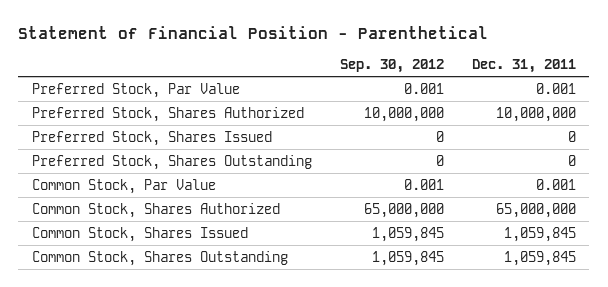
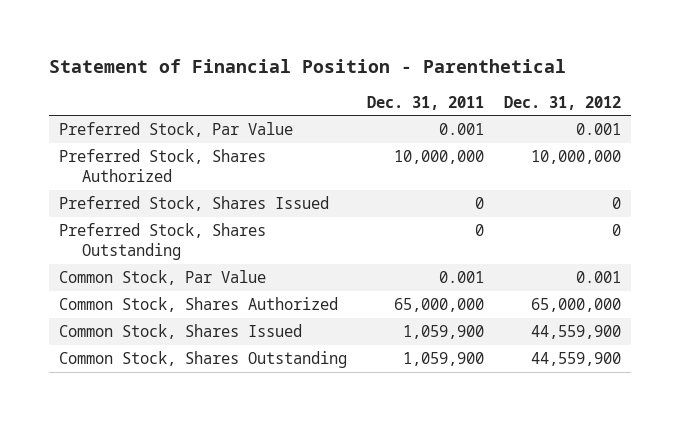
[339,59,444,74] Sep. 30, 2012 -> none
none -> [504,95,622,110] Dec. 31, 2012
[503,226,576,242] 1,059,845 -> [403,325,485,340] 1,059,900
[503,250,576,266] 1,059,845 -> [403,352,485,367] 1,059,900

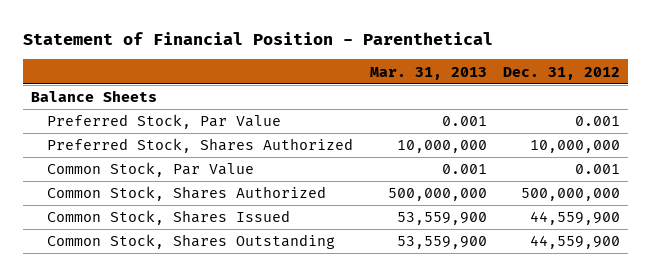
[367,95,485,110] Dec. 31, 2011 -> none
none -> [369,66,487,80] Mar. 31, 2013
none -> [30,90,157,103] Balance Sheets
[58,196,329,212] Preferred Stock, Shares Issued -> none
[58,223,266,261] Preferred Stock, Shares Outstanding -> none
[531,298,622,313] 65,000,000 -> [520,188,620,202] 500,000,000

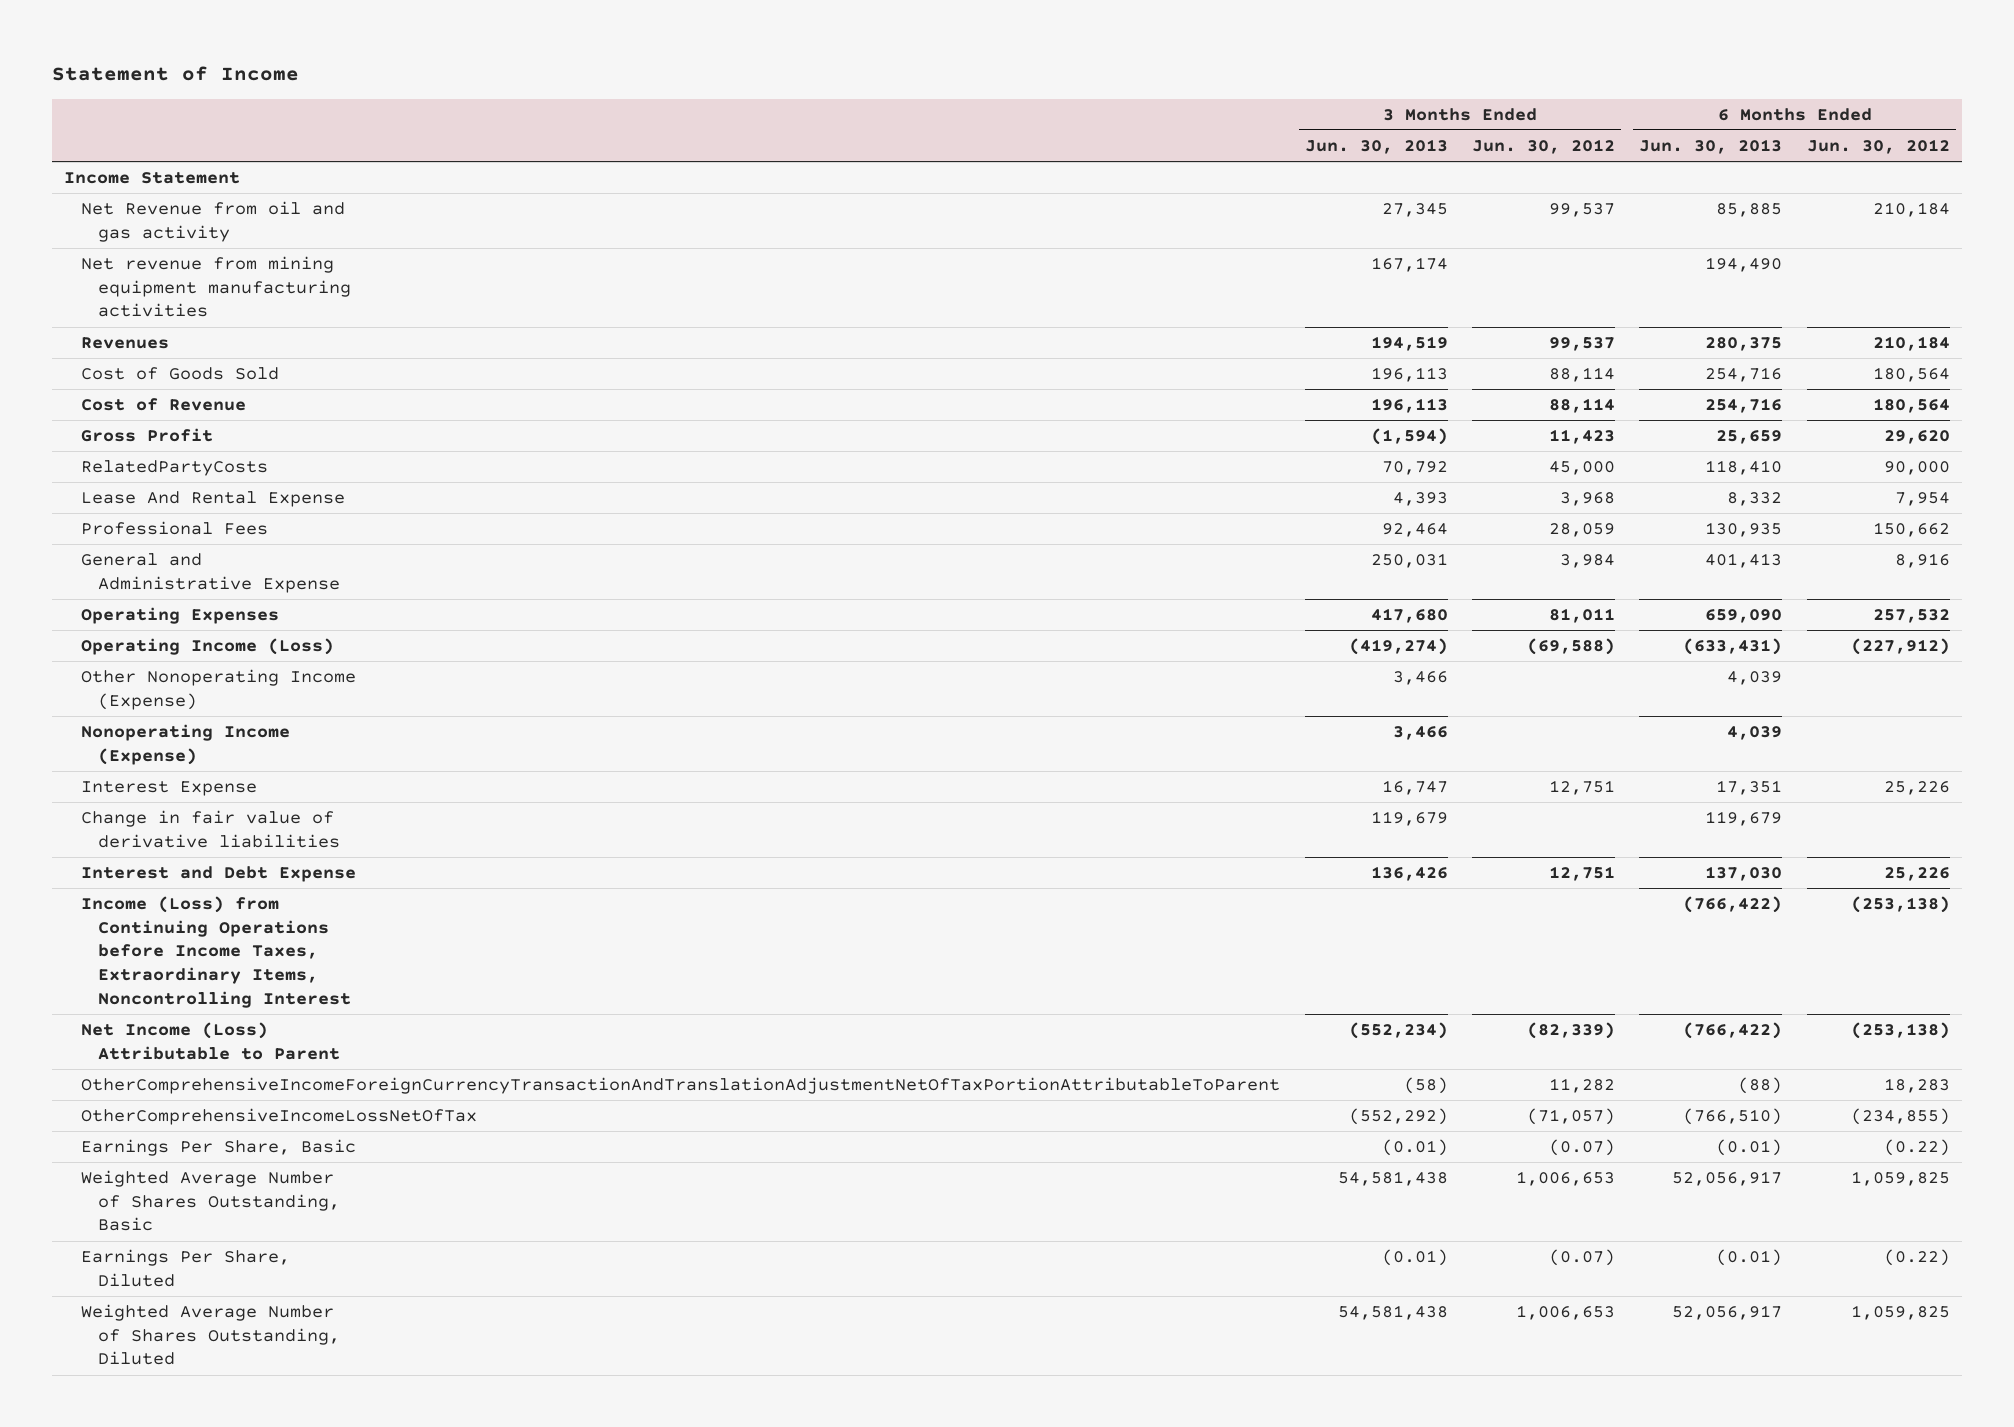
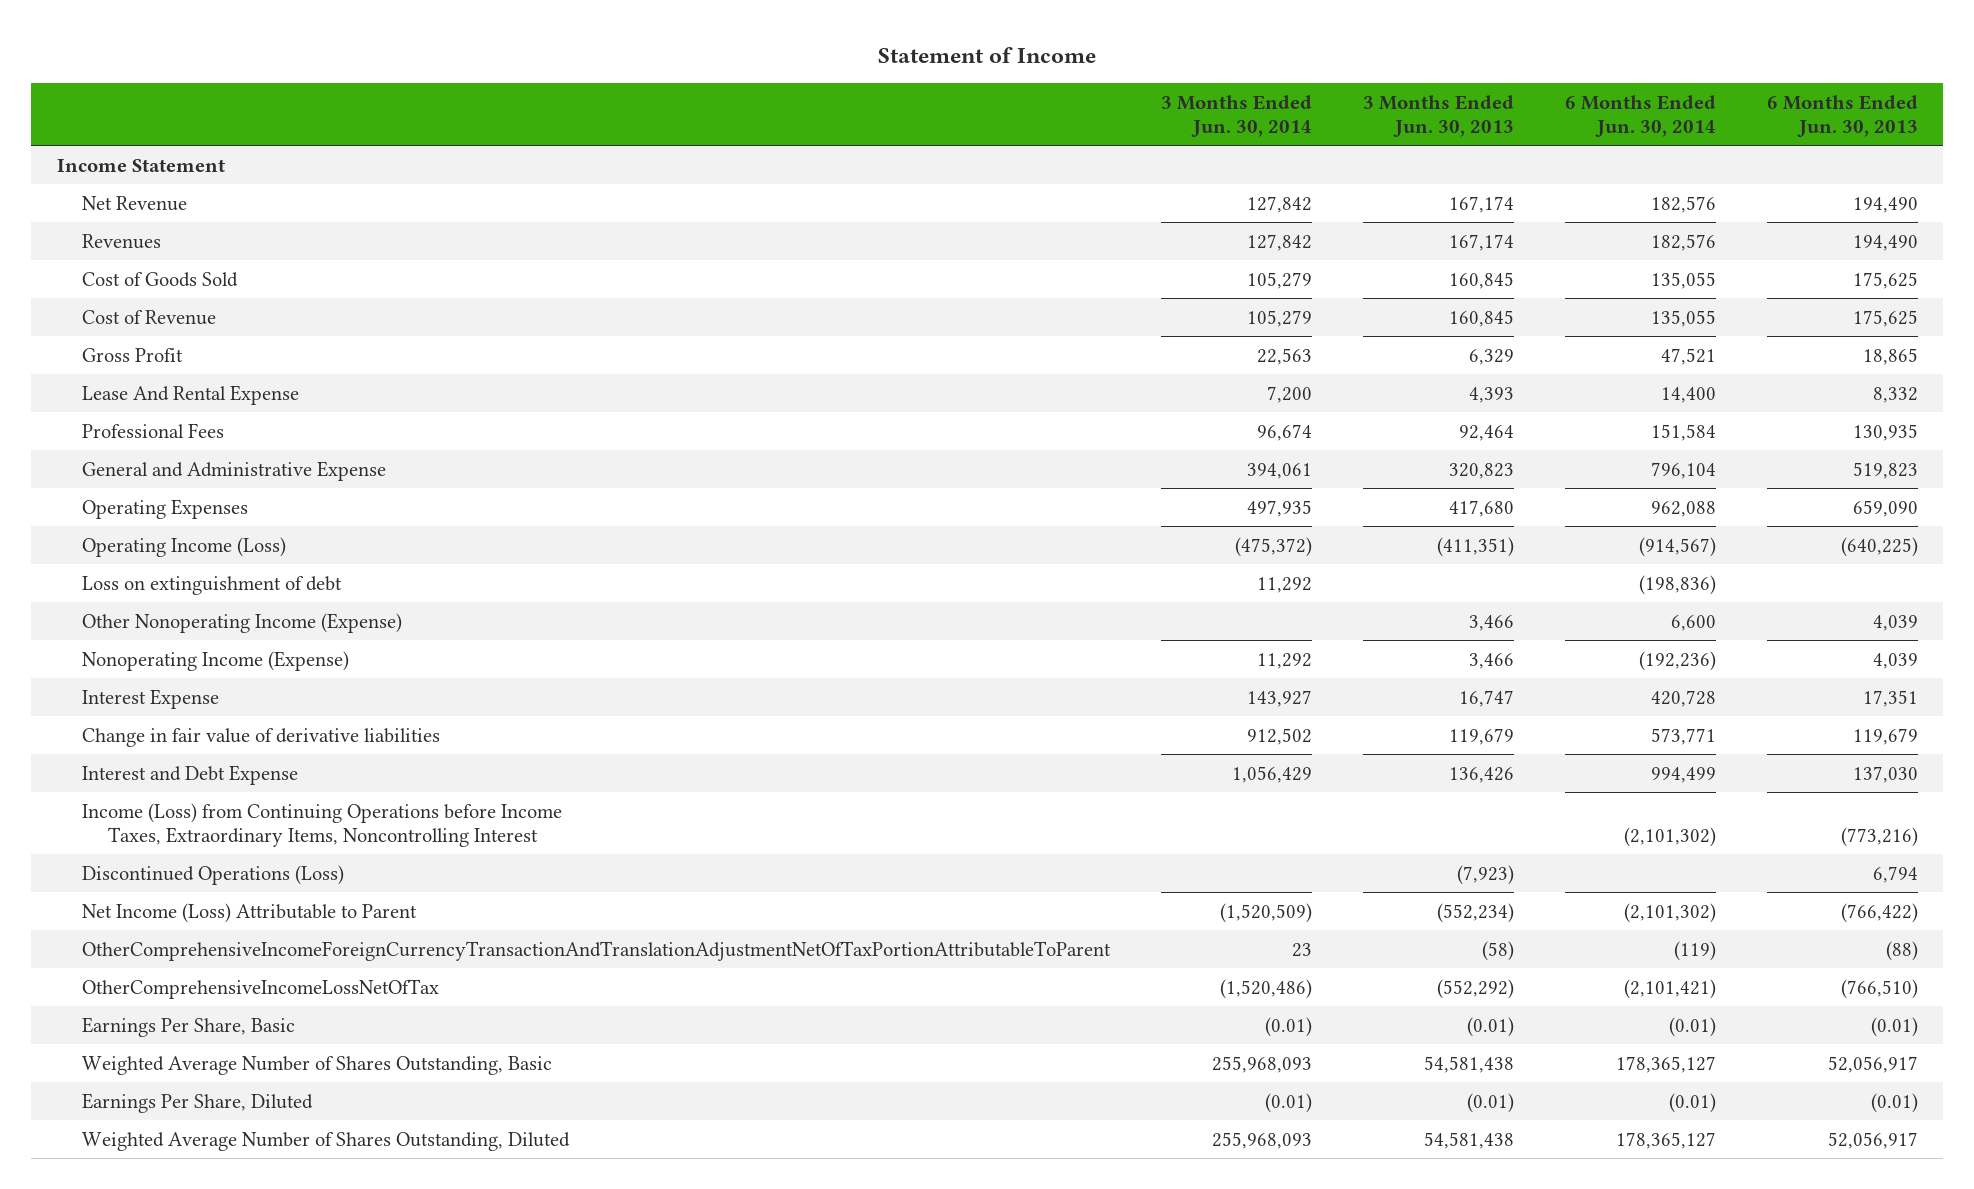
[1472,138,1616,154] Jun. 30, 2012 -> none
[1806,138,1950,154] Jun. 30, 2012 -> none
none -> [1161,94,1313,138] 3 Months Ended Jun. 30, 2014
none -> [1564,94,1716,138] 6 Months Ended Jun. 30, 2014
[81,256,352,318] Net revenue from mining equipment manufacturing activities -> none
[81,460,269,477] RelatedPartyCosts -> none
[81,201,346,242] Net Revenue from oil and gas activity -> [82,195,188,211] Net Revenue
[1381,203,1448,218] 27,345 -> [1448,195,1514,213] 167,174
[1716,203,1783,218] 85,885 -> [1852,196,1918,213] 194,490
[1370,336,1448,352] 194,519 -> [1448,233,1514,251] 167,174
[1705,337,1783,352] 280,375 -> [1852,234,1918,251] 194,490
[1370,367,1448,383] 196,113 -> [1448,271,1514,289] 160,845
[1705,367,1783,383] 254,716 -> [1852,271,1918,289] 175,625
[1370,398,1448,414] 196,113 -> [1448,309,1514,327] 160,845
[1705,398,1783,414] 254,716 -> [1852,309,1918,327] 175,625
[1370,428,1448,446] (1,594) -> [1468,348,1514,365] 6,329
[1716,430,1783,445] 25,659 -> [1862,347,1918,365] 18,865
[1370,553,1448,569] 250,031 -> [1448,462,1514,479] 320,823
[1705,553,1783,569] 401,413 -> [1852,461,1918,479] 519,823
[1348,638,1448,656] (419,274) -> [1436,536,1514,557] (411,351)
[1683,638,1783,656] (633,431) -> [1840,536,1918,557] (640,225)
none -> [82,575,343,595] Loss on extinguishment of debt
[1683,896,1783,914] (766,422) -> [1840,826,1918,847] (773,216)
none -> [82,864,345,885] Discontinued Operations (Loss)

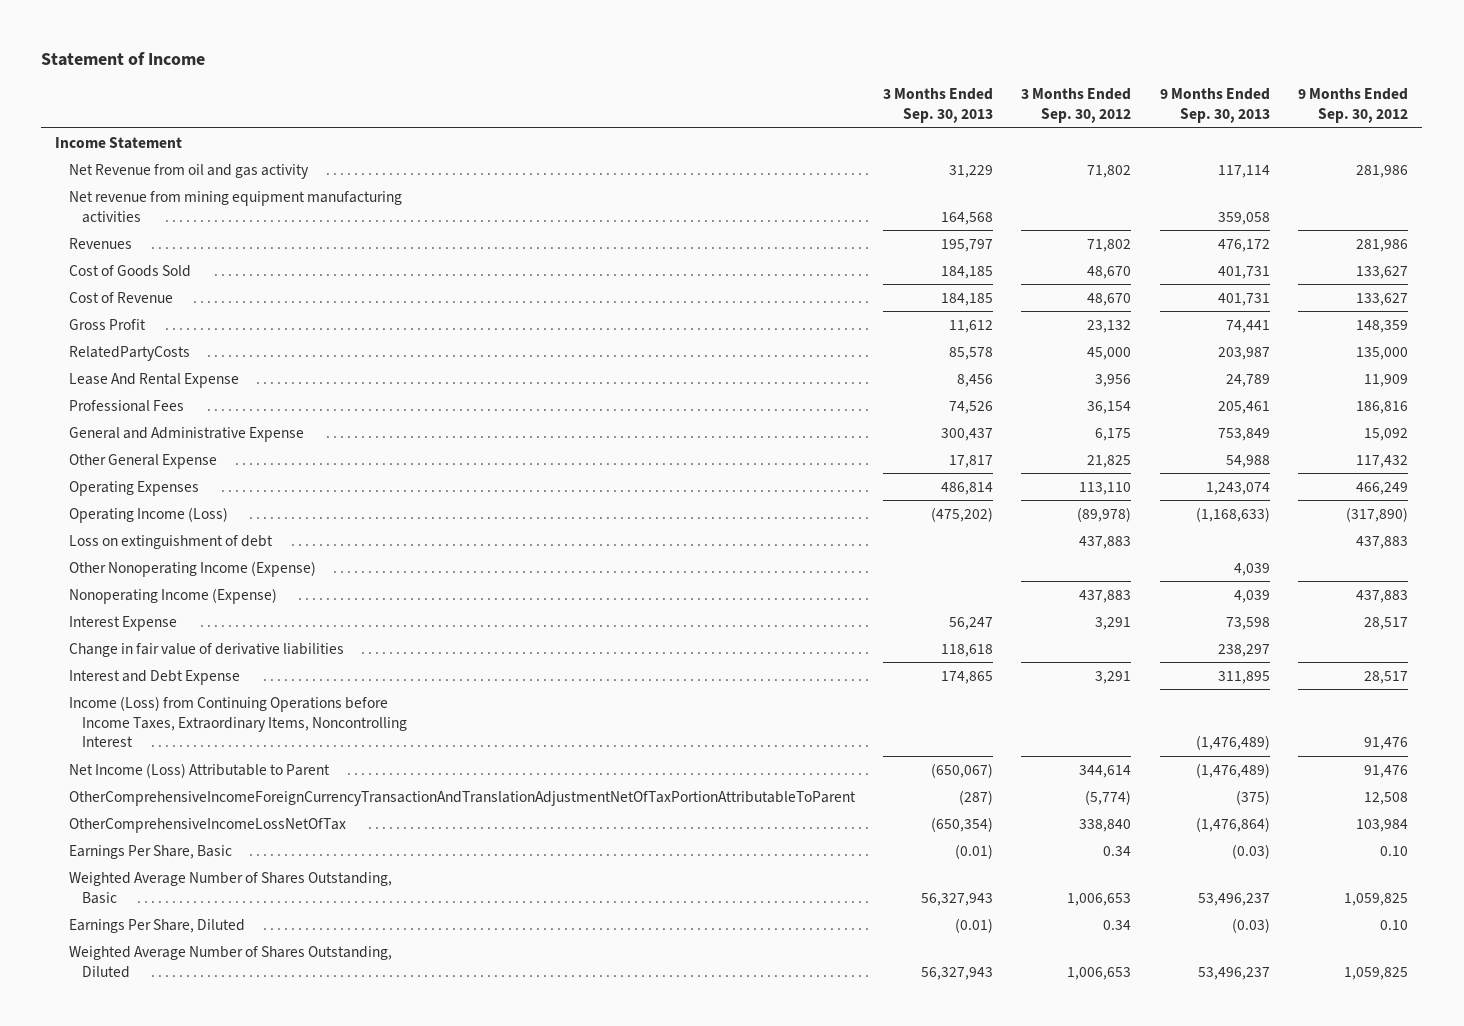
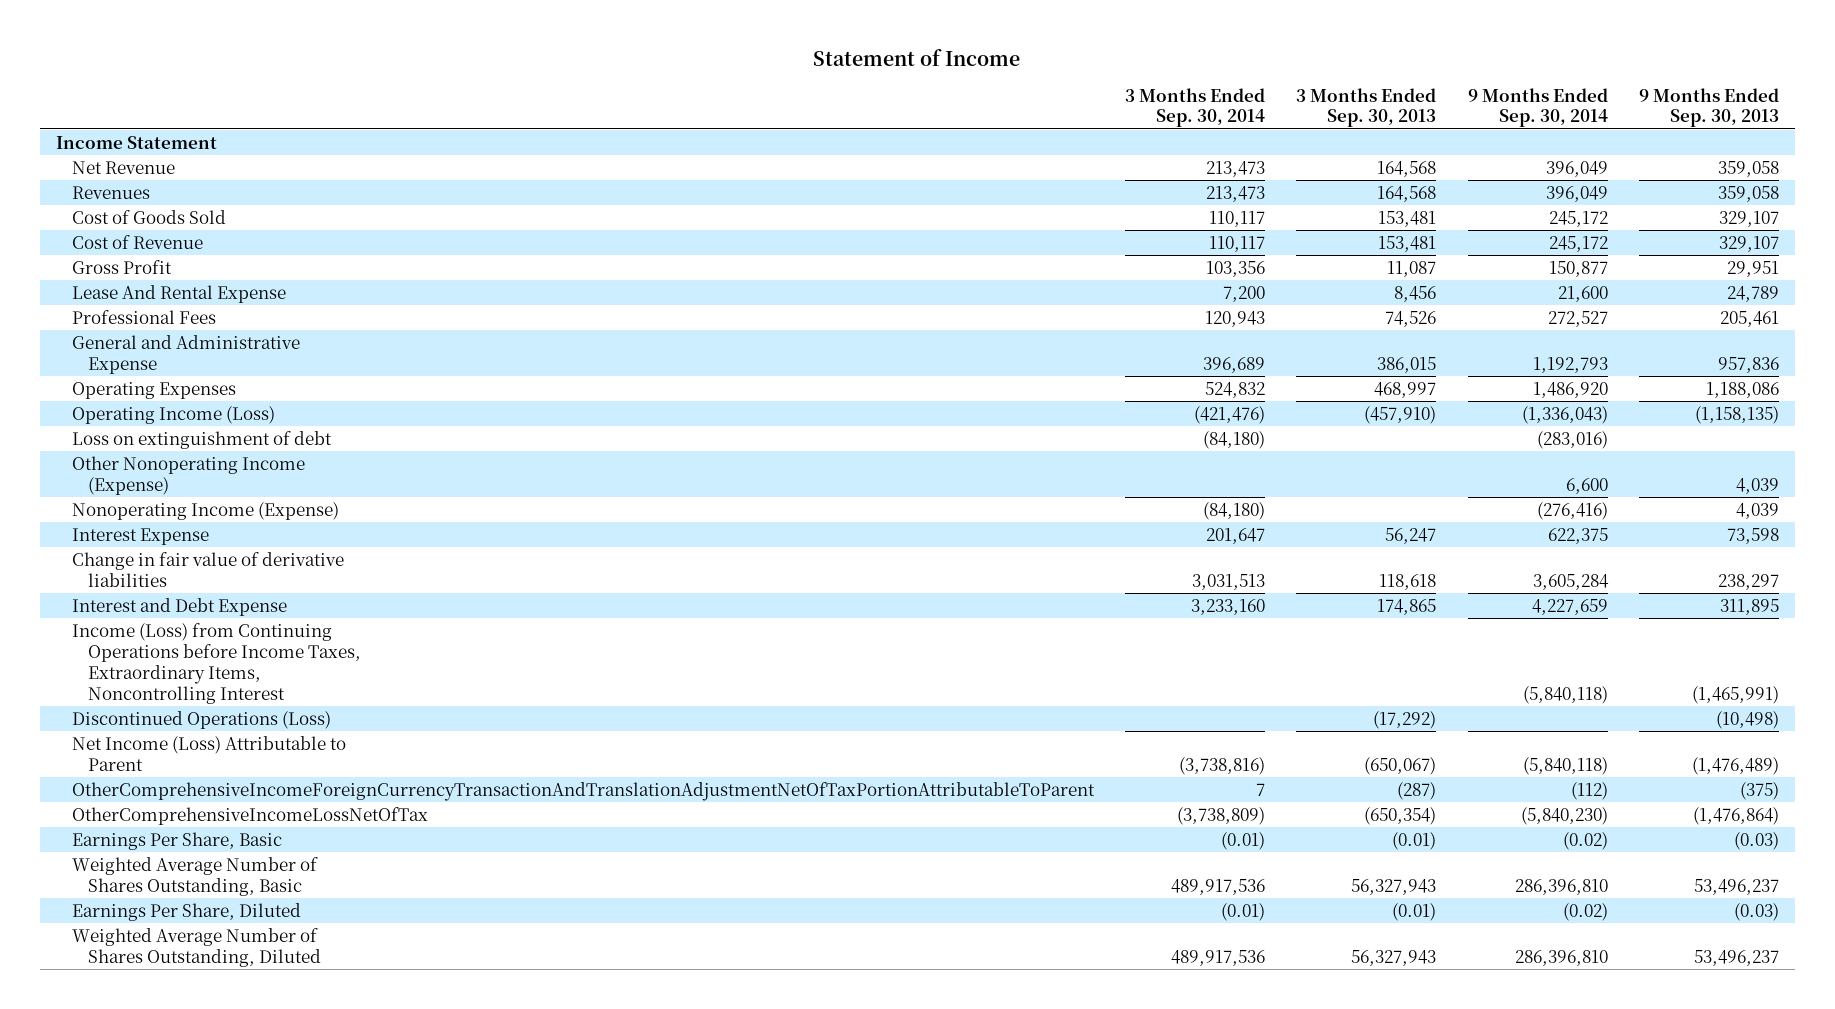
[1021,88,1132,124] 3 Months Ended Sep. 30, 2012 -> none
[1298,88,1409,124] 9 Months Ended Sep. 30, 2012 -> none
none -> [1125,87,1266,128] 3 Months Ended Sep. 30, 2014
none -> [1467,87,1608,128] 9 Months Ended Sep. 30, 2014
[68,190,402,223] Net revenue from mining equipment manufacturing activities -> none
[68,345,190,361] RelatedPartyCosts -> none
[68,163,309,179] Net Revenue from oil and gas activity -> [71,160,175,174] Net Revenue
[948,164,993,178] 31,229 -> [1377,160,1437,177] 164,568
[1217,164,1270,178] 117,114 -> [1718,160,1780,177] 359,058
[940,238,993,252] 195,797 -> [1377,185,1437,202] 164,568
[1217,238,1270,252] 476,172 -> [1718,185,1780,202] 359,058
[940,265,993,279] 184,185 -> [1378,210,1437,227] 153,481
[1217,265,1270,279] 401,731 -> [1719,210,1780,227] 329,107
[940,292,993,306] 184,185 -> [1378,235,1437,252] 153,481
[1217,292,1270,306] 401,731 -> [1719,235,1780,252] 329,107
[948,319,993,333] 11,612 -> [1387,260,1437,277] 11,087
[1225,319,1270,333] 74,441 -> [1727,260,1780,277] 29,951
[68,453,217,469] Other General Expense -> none
[940,427,993,441] 300,437 -> [1377,356,1437,373] 386,015
[1217,427,1270,441] 753,849 -> [1718,356,1780,373] 957,836
[940,481,993,495] 486,814 -> [1374,381,1437,398] 468,997
[1205,481,1270,495] 1,243,074 -> [1706,381,1780,398] 1,188,086
[930,506,993,522] (475,202) -> [1364,405,1437,424] (457,910)
[1195,506,1270,522] (1,168,633) -> [1695,405,1780,424] (1,158,135)
[1195,735,1270,751] (1,476,489) -> [1692,685,1780,704] (1,465,991)
none -> [71,710,331,729] Discontinued Operations (Loss)

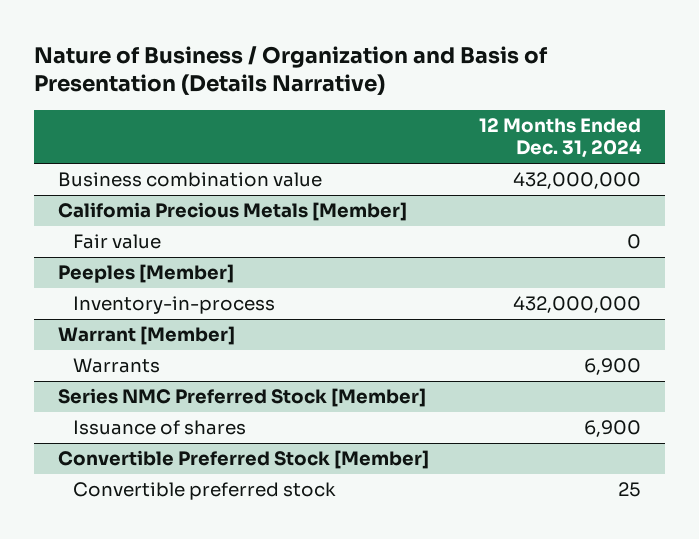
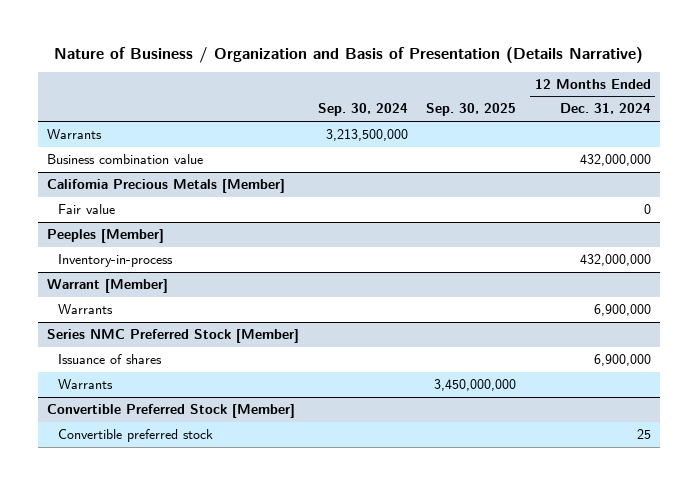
none -> [317,103,408,117] Sep. 30, 2024
none -> [426,103,517,117] Sep. 30, 2025
none -> [47,128,103,139] Warrants
[583,358,641,376] 6,900 -> [593,303,651,316] 6,900,000
[583,420,641,438] 6,900 -> [593,353,651,366] 6,900,000
none -> [57,378,113,389] Warrants

